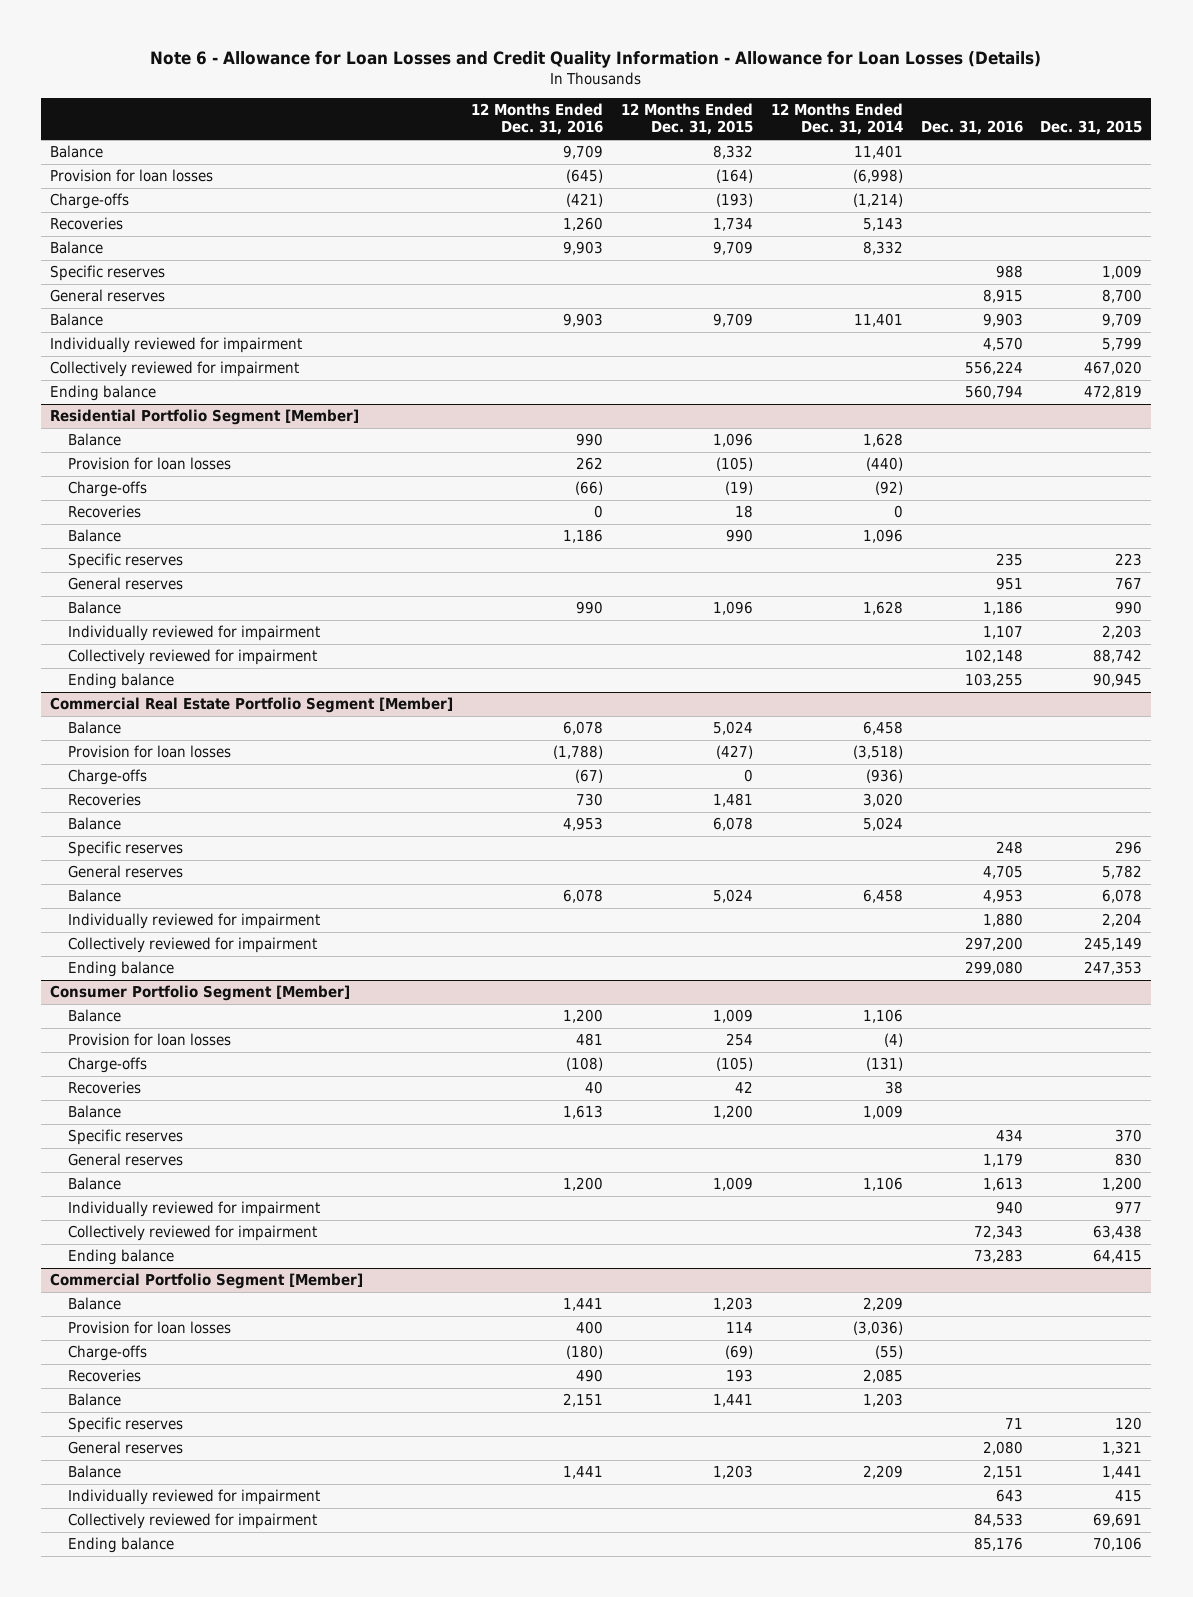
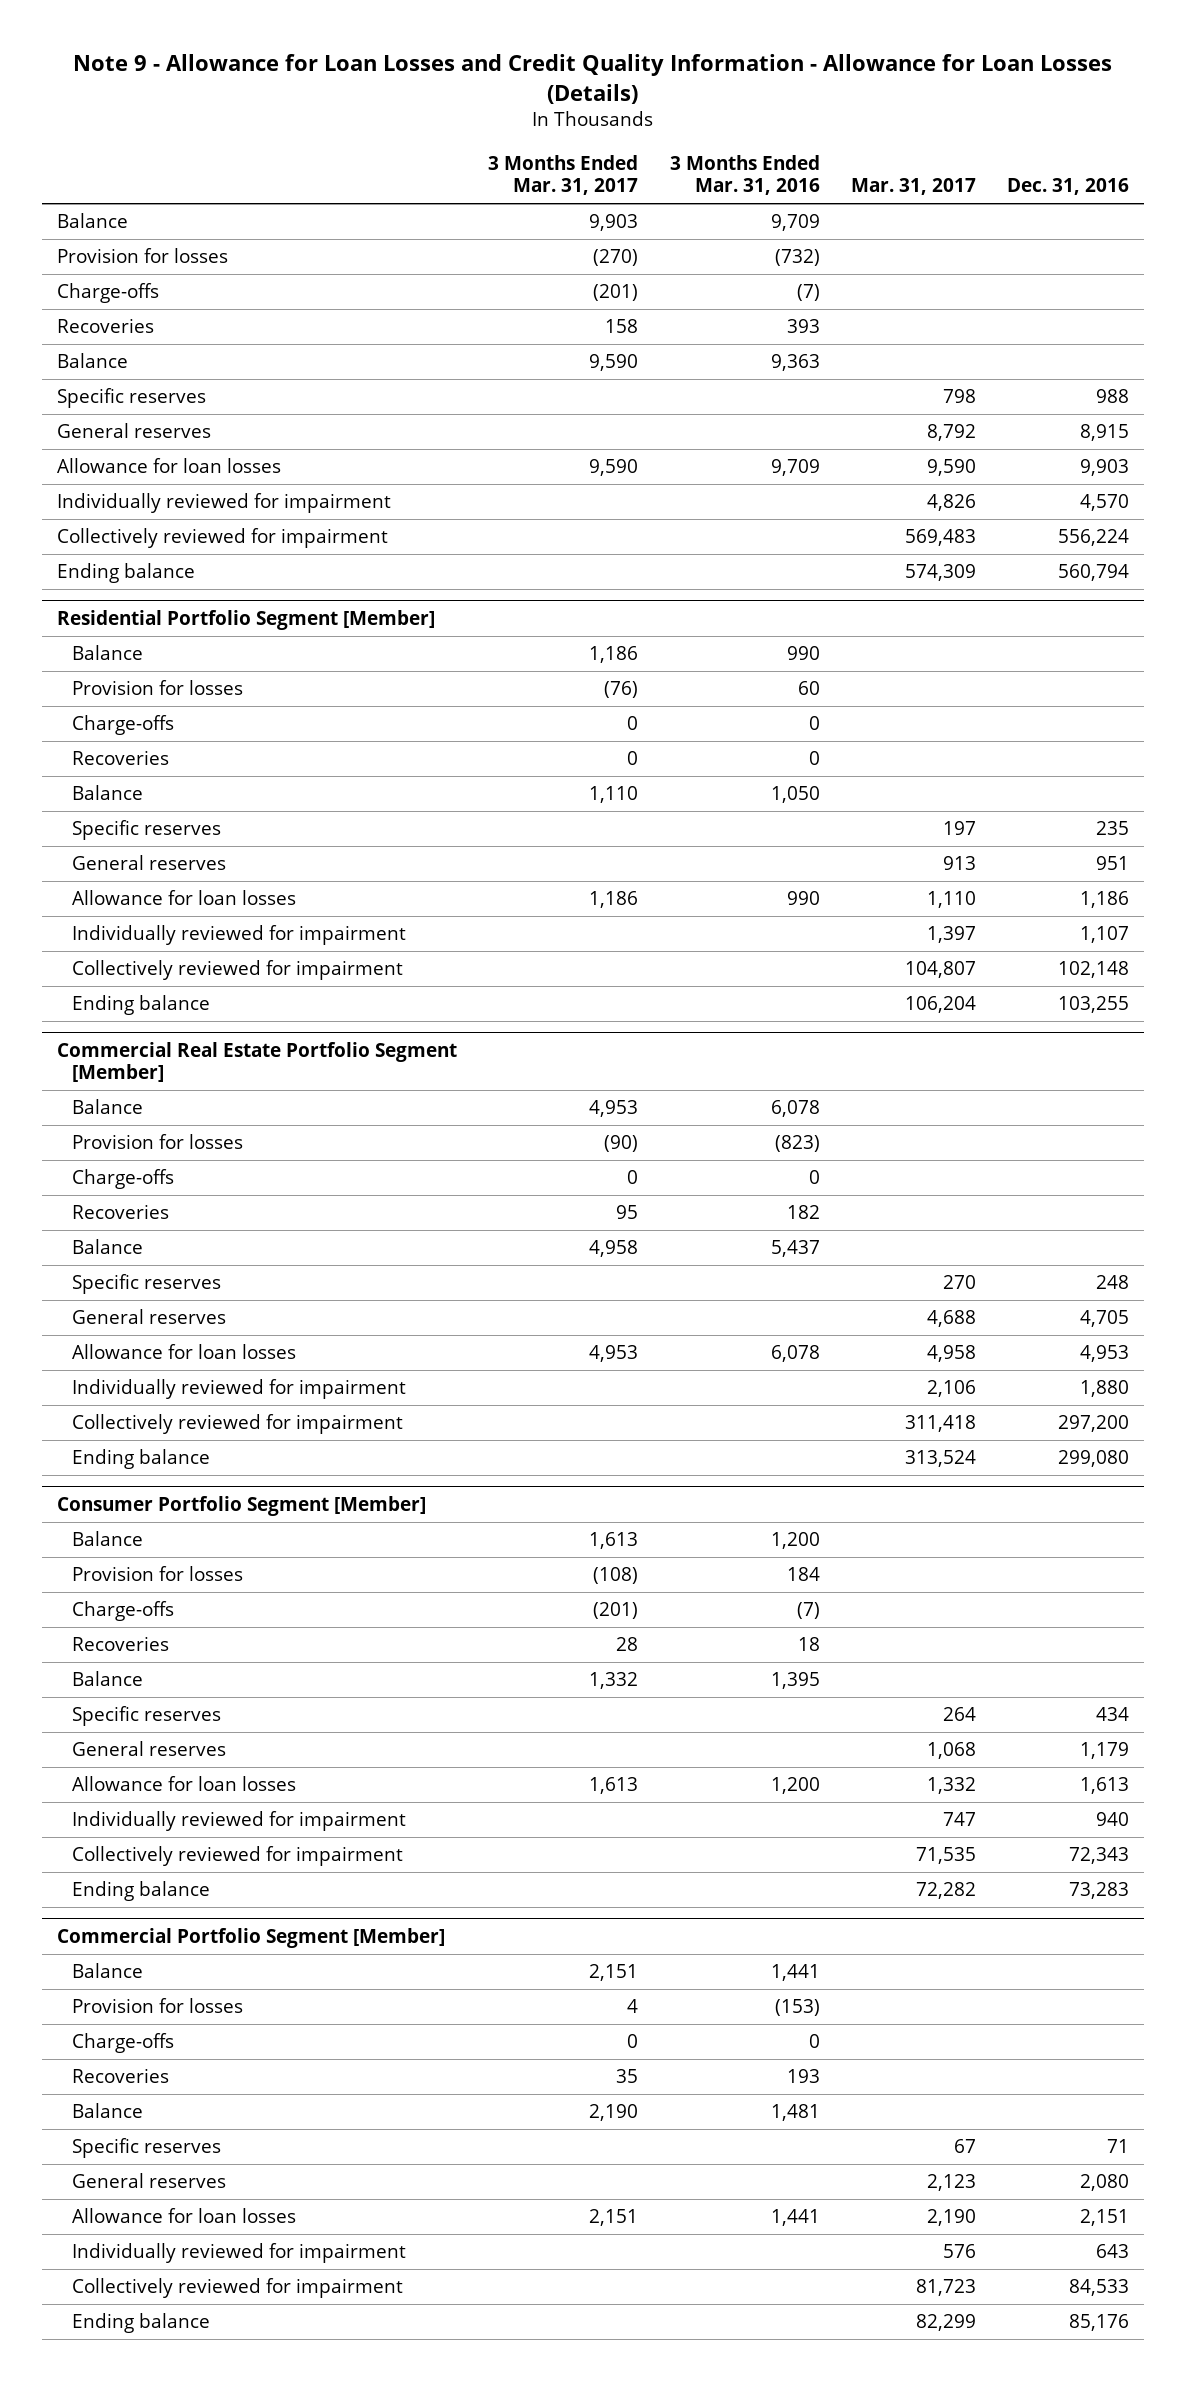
[150,50,1042,68] Note 6 - Allowance for Loan Losses and Credit Quality Information - Allowance for Loan Losses (Details) -> [73,54,1113,104] Note 9 - Allowance for Loan Losses and Credit Quality Information - Allowance for Loan Losses (Details)
[471,103,604,136] 12 Months Ended Dec. 31, 2016 -> none
[620,103,753,136] 12 Months Ended Dec. 31, 2015 -> none
[770,103,903,136] 12 Months Ended Dec. 31, 2014 -> none
[1040,120,1143,136] Dec. 31, 2015 -> none
none -> [488,154,639,196] 3 Months Ended Mar. 31, 2017
none -> [669,154,820,196] 3 Months Ended Mar. 31, 2016
none -> [850,178,976,196] Mar. 31, 2017
[50,169,214,183] Provision for loan losses -> [57,248,229,264] Provision for losses
[50,313,104,327] Balance -> [57,458,282,474] Allowance for loan losses
[67,457,231,471] Provision for loan losses -> [72,680,244,696] Provision for losses
[67,601,121,615] Balance -> [72,890,297,906] Allowance for loan losses
[67,745,231,759] Provision for loan losses -> [72,1134,244,1150] Provision for losses
[67,889,121,903] Balance -> [72,1344,297,1360] Allowance for loan losses
[67,1033,231,1047] Provision for loan losses -> [72,1566,244,1582] Provision for losses
[67,1177,121,1191] Balance -> [72,1776,297,1792] Allowance for loan losses
[67,1321,231,1335] Provision for loan losses -> [72,1998,244,2014] Provision for losses
[67,1465,121,1479] Balance -> [72,2208,297,2224] Allowance for loan losses

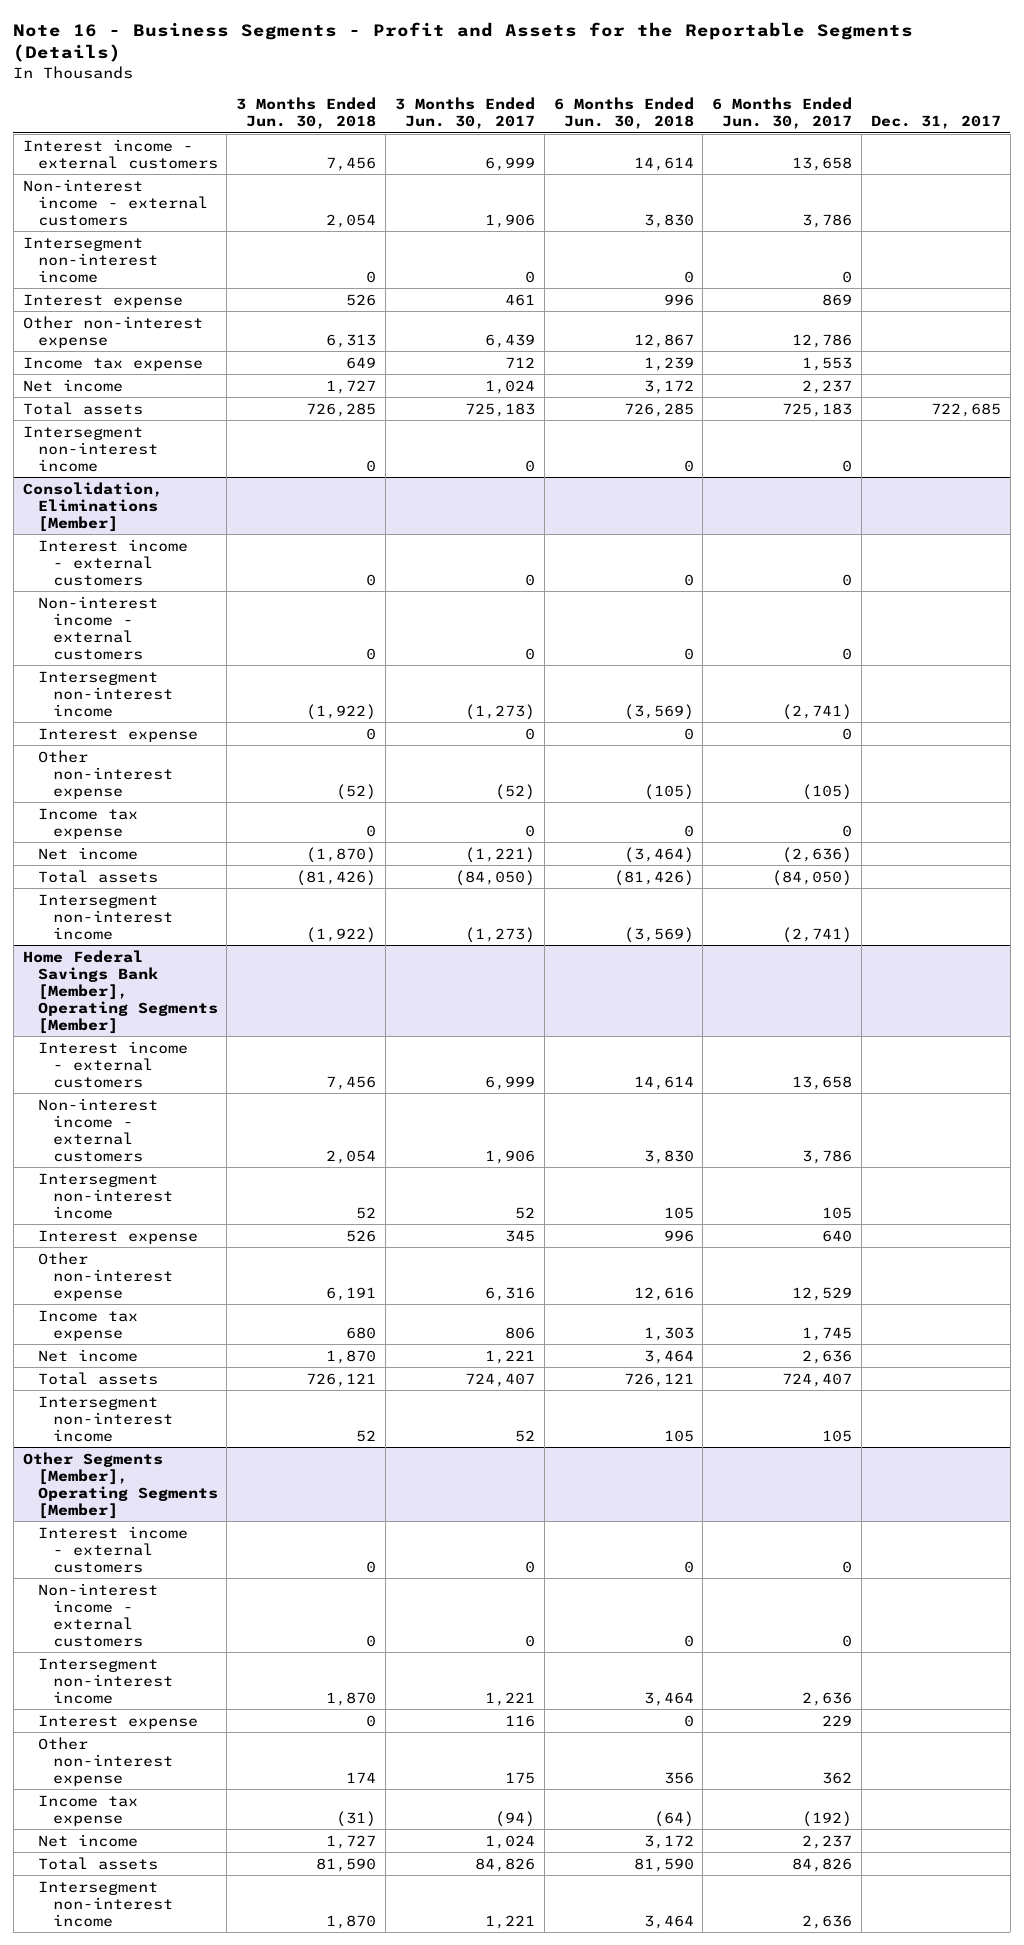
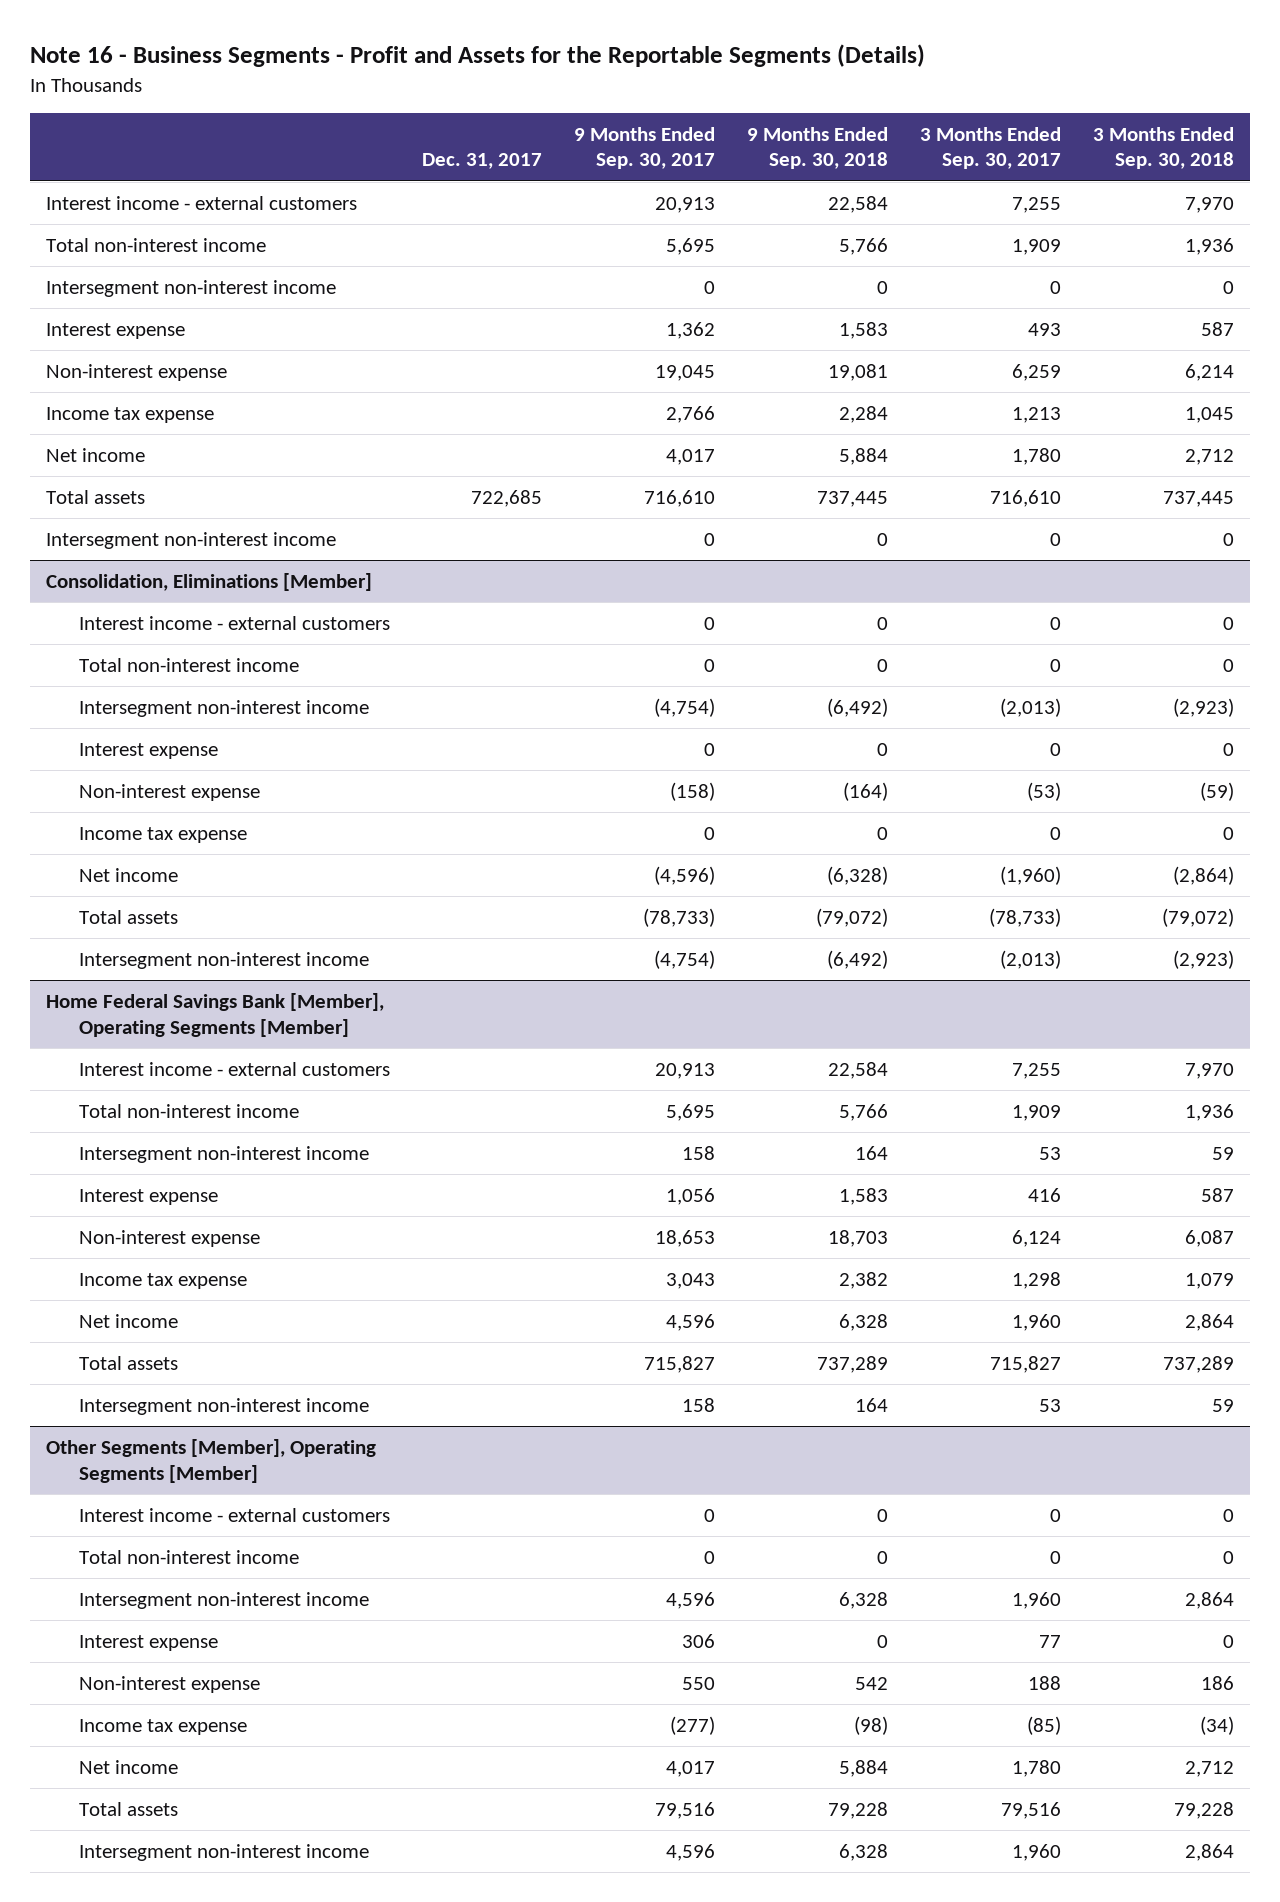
[236,97,377,130] 3 Months Ended Jun. 30, 2018 -> none
[394,97,535,130] 3 Months Ended Jun. 30, 2017 -> none
[553,97,694,130] 6 Months Ended Jun. 30, 2018 -> none
[712,97,853,130] 6 Months Ended Jun. 30, 2017 -> none
none -> [573,126,715,170] 9 Months Ended Sep. 30, 2017
none -> [746,126,888,170] 9 Months Ended Sep. 30, 2018
none -> [919,126,1061,170] 3 Months Ended Sep. 30, 2017
none -> [1092,126,1234,170] 3 Months Ended Sep. 30, 2018
[22,178,208,226] Non-interest income - external customers -> [45,238,266,253] Total non-interest income
[22,315,203,348] Other non-interest expense -> [45,364,227,382] Non-interest expense
[37,595,158,660] Non-interest income - external customers -> [78,658,299,673] Total non-interest income
[37,749,173,799] Other non-interest expense -> [78,784,260,802] Non-interest expense
[37,1097,158,1162] Non-interest income - external customers -> [78,1104,299,1119] Total non-interest income
[37,1251,173,1301] Other non-interest expense -> [78,1230,260,1248] Non-interest expense
[37,1582,158,1647] Non-interest income - external customers -> [78,1550,299,1565] Total non-interest income
[37,1736,173,1786] Other non-interest expense -> [78,1676,260,1694] Non-interest expense

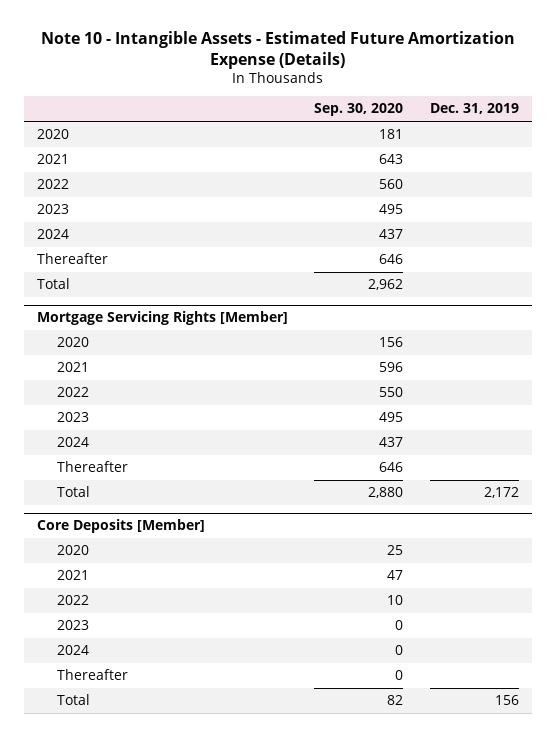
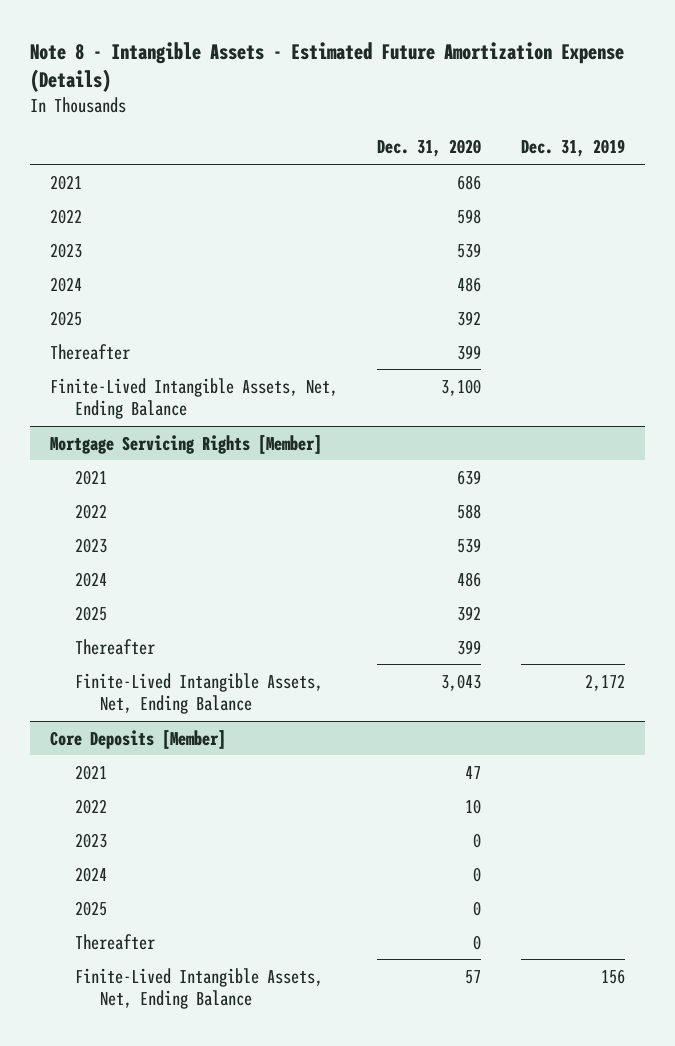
[40,31,515,69] Note 10 - Intangible Assets - Estimated Future Amortization Expense (Details) -> [30,41,625,92] Note 8 - Intangible Assets - Estimated Future Amortization Expense (Details)
[314,103,404,117] Sep. 30, 2020 -> none
none -> [377,139,482,158] Dec. 31, 2020
[37,129,70,140] 2020 -> none
none -> [49,310,82,326] 2025
[37,278,71,290] Total -> [49,377,338,420] Finite-Lived Intangible Assets, Net, Ending Balance
[56,337,89,348] 2020 -> none
none -> [75,605,108,621] 2025
[56,486,90,498] Total -> [75,672,324,715] Finite-Lived Intangible Assets, Net, Ending Balance
[56,545,89,556] 2020 -> none
none -> [75,900,108,916] 2025
[56,694,90,706] Total -> [75,967,324,1010] Finite-Lived Intangible Assets, Net, Ending Balance

